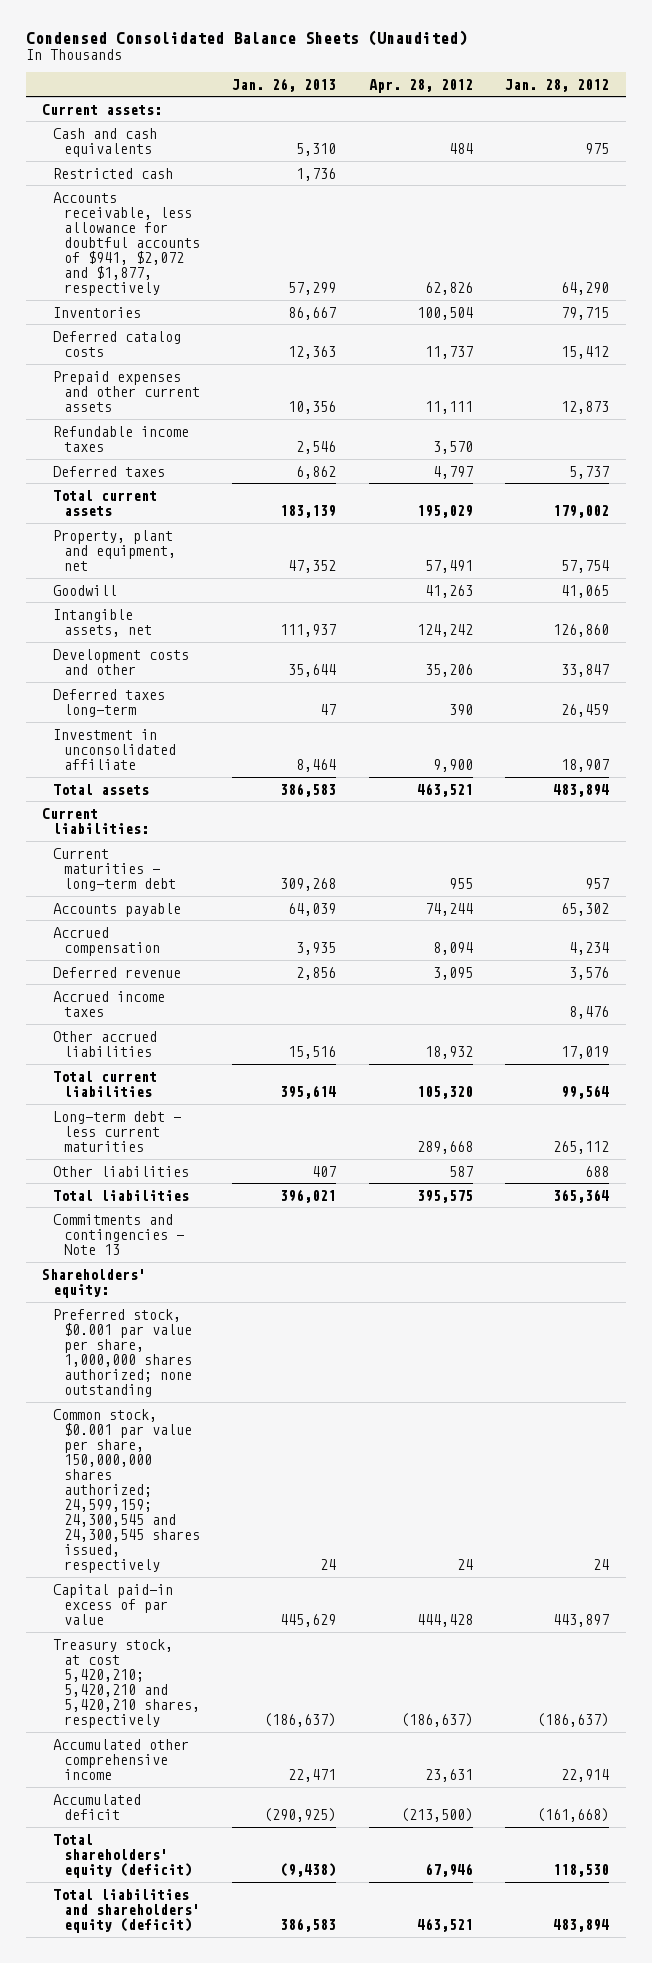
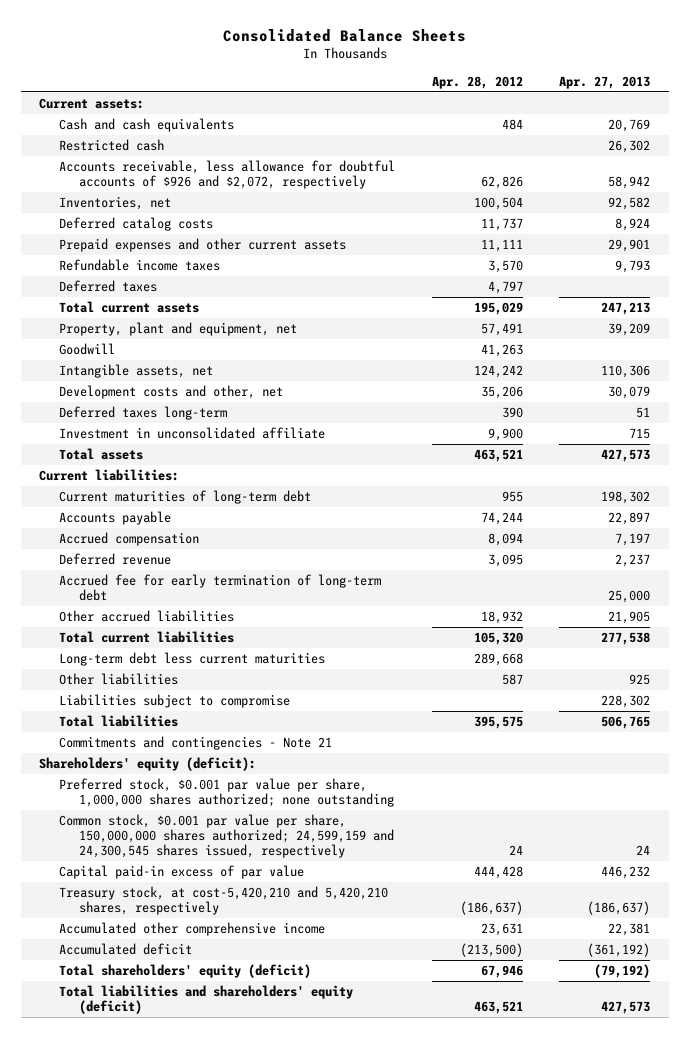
[26,30,468,47] Condensed Consolidated Balance Sheets (Unaudited) -> [222,28,466,42] Consolidated Balance Sheets
[232,77,337,92] Jan. 26, 2013 -> none
[505,78,610,92] Jan. 28, 2012 -> none
none -> [559,75,651,89] Apr. 27, 2013
[53,191,201,297] Accounts receivable, less allowance for doubtful accounts of $941, $2,072 and $1,877, respectively -> [59,159,396,190] Accounts receivable, less allowance for doubtful accounts of $926 and $2,072, respectively
[53,306,142,318] Inventories -> [59,195,172,210] Inventories, net
[53,648,190,675] Development costs and other -> [59,384,284,399] Development costs and other, net
[53,847,177,891] Current maturities - long-term debt -> [59,489,312,504] Current maturities of long-term debt
[53,990,166,1017] Accrued income taxes -> none
none -> [59,573,382,602] Accrued fee for early termination of long-term debt
[53,1110,182,1152] Long-term debt - less current maturities -> [59,651,326,666] Long-term debt less current maturities
none -> [59,693,291,708] Liabilities subject to compromise
[53,1213,185,1255] Commitments and contingencies - Note 13 -> [59,735,333,750] Commitments and contingencies - Note 21
[42,1268,147,1298] Shareholders' equity: -> [38,756,256,771] Shareholders' equity (deficit):
[53,1408,201,1574] Common stock, $0.001 par value per share, 150,000,000 shares authorized; 24,599,159; 24,300,545 and 24,300,545 shares issued, respectively -> [59,813,395,859] Common stock, $0.001 par value per share, 150,000,000 shares authorized; 24,599,159 and 24,300,545 shares issued, respectively
[53,1638,201,1729] Treasury stock, at cost 5,420,210; 5,420,210 and 5,420,210 shares, respectively -> [59,885,389,916] Treasury stock, at cost-5,420,210 and 5,420,210 shares, respectively

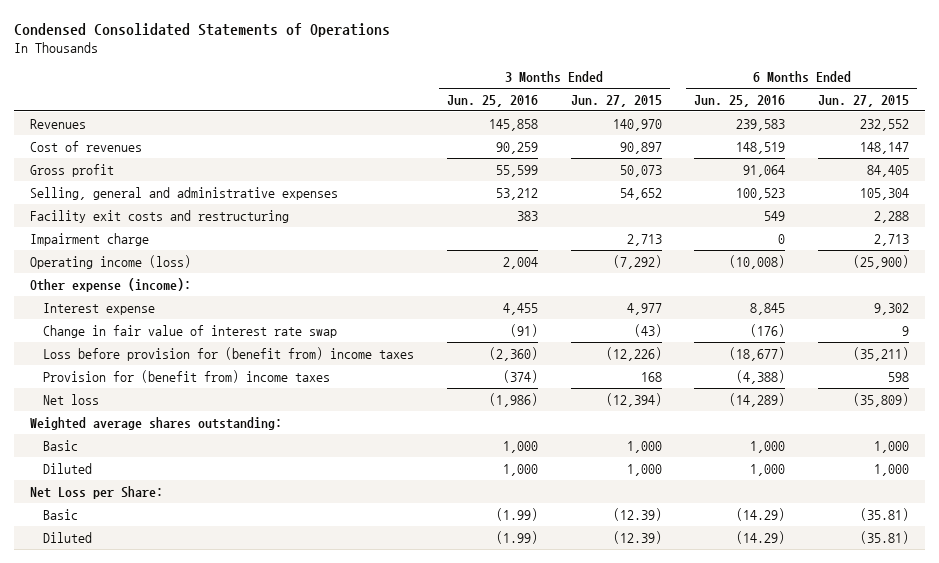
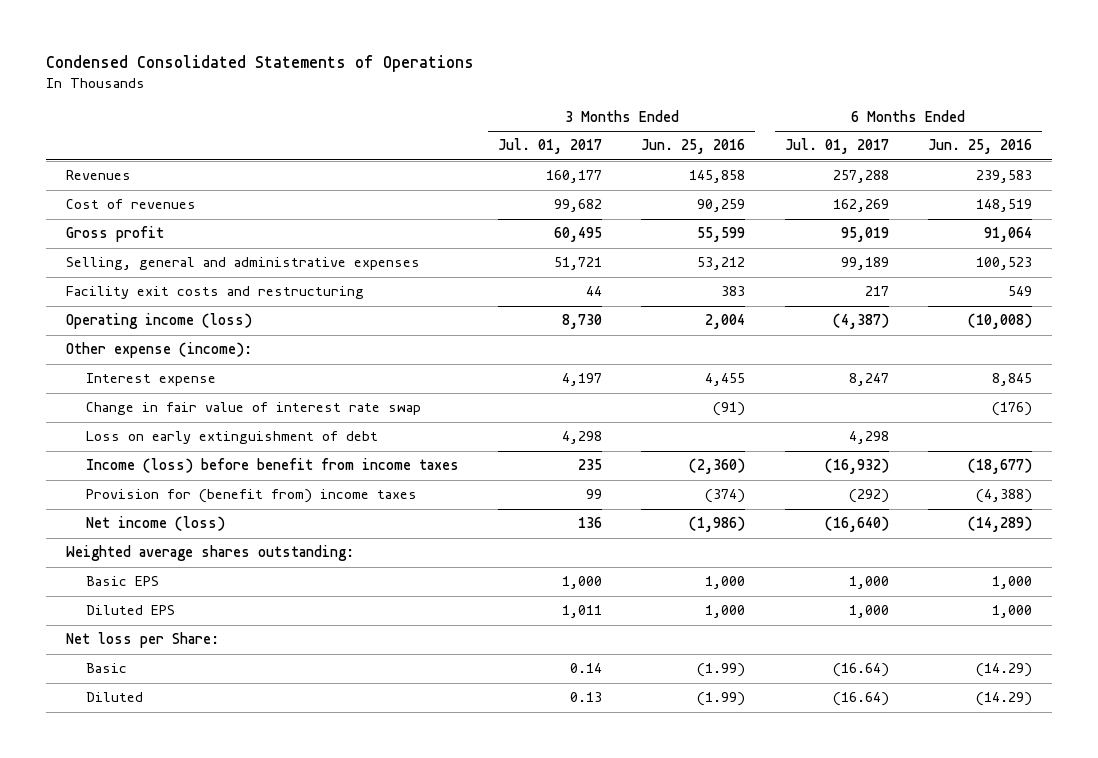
[570,94,662,107] Jun. 27, 2015 -> none
[817,94,909,107] Jun. 27, 2015 -> none
none -> [498,138,603,155] Jul. 01, 2017
none -> [784,138,889,155] Jul. 01, 2017
[29,232,149,246] Impairment charge -> none
none -> [85,431,378,445] Loss on early extinguishment of debt
[43,346,415,361] Loss before provision for (benefit from) income taxes -> [85,458,459,474] Income (loss) before benefit from income taxes
[43,393,100,405] Net loss -> [85,516,225,532] Net income (loss)
[43,439,79,451] Basic -> [85,576,159,587] Basic EPS
[43,462,93,474] Diluted -> [85,605,175,616] Diluted EPS
[29,485,163,499] Net Loss per Share: -> [65,632,219,649] Net loss per Share:

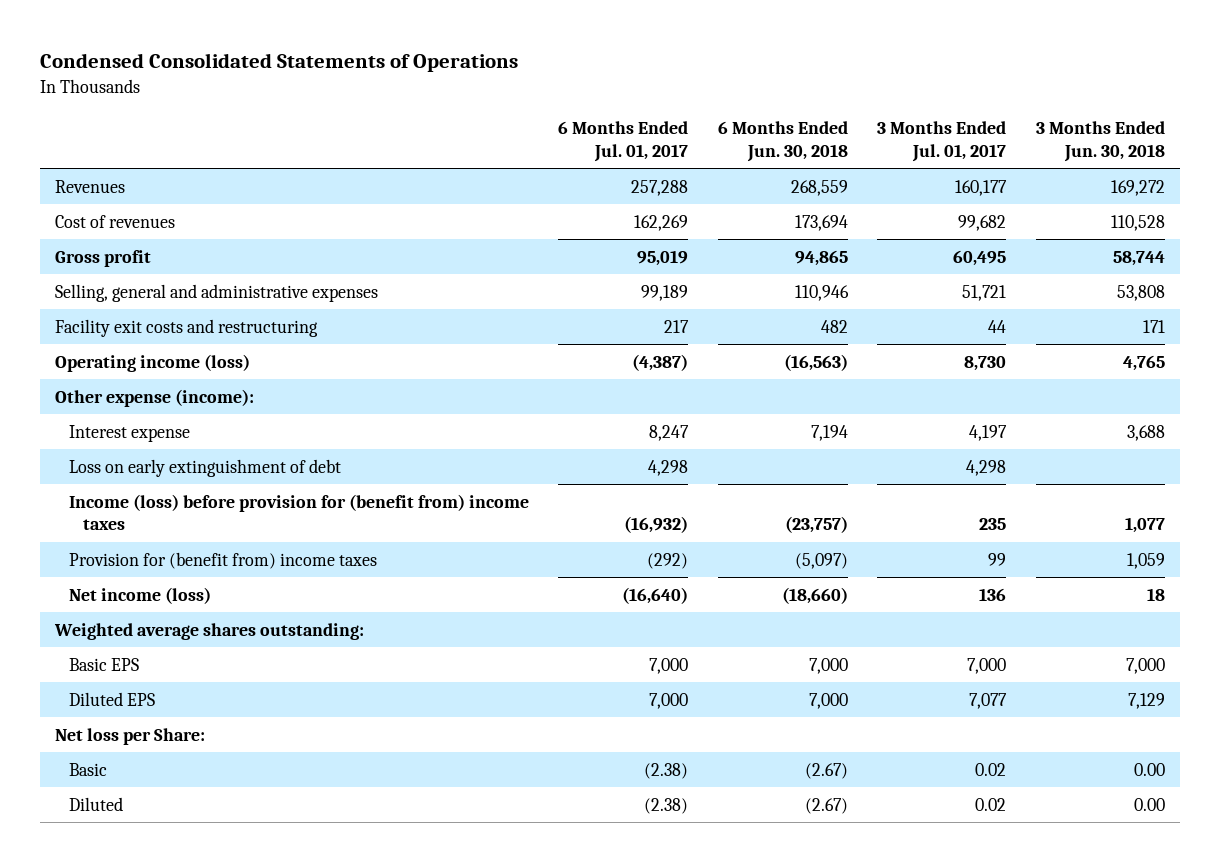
[641,139,746,155] Jun. 25, 2016 -> none
[928,139,1033,155] Jun. 25, 2016 -> none
none -> [717,121,848,163] 6 Months Ended Jun. 30, 2018
none -> [1036,121,1166,163] 3 Months Ended Jun. 30, 2018
[85,402,421,416] Change in fair value of interest rate swap -> none
[85,458,459,474] Income (loss) before benefit from income taxes -> [68,493,529,531] Income (loss) before provision for (benefit from) income taxes
[562,576,603,590] 1,000 -> [967,657,1007,674] 7,000
[848,576,889,590] 1,000 -> [649,657,689,674] 7,000
[562,605,603,619] 1,011 -> [969,692,1008,709] 7,077
[848,605,889,619] 1,000 -> [649,692,689,709] 7,000
[570,663,603,674] 0.14 -> [975,762,1007,776] 0.02
[832,663,889,678] (16.64) -> [644,762,689,779] (2.38)
[570,692,603,703] 0.13 -> [975,797,1007,811] 0.02
[832,692,889,707] (16.64) -> [644,797,689,814] (2.38)

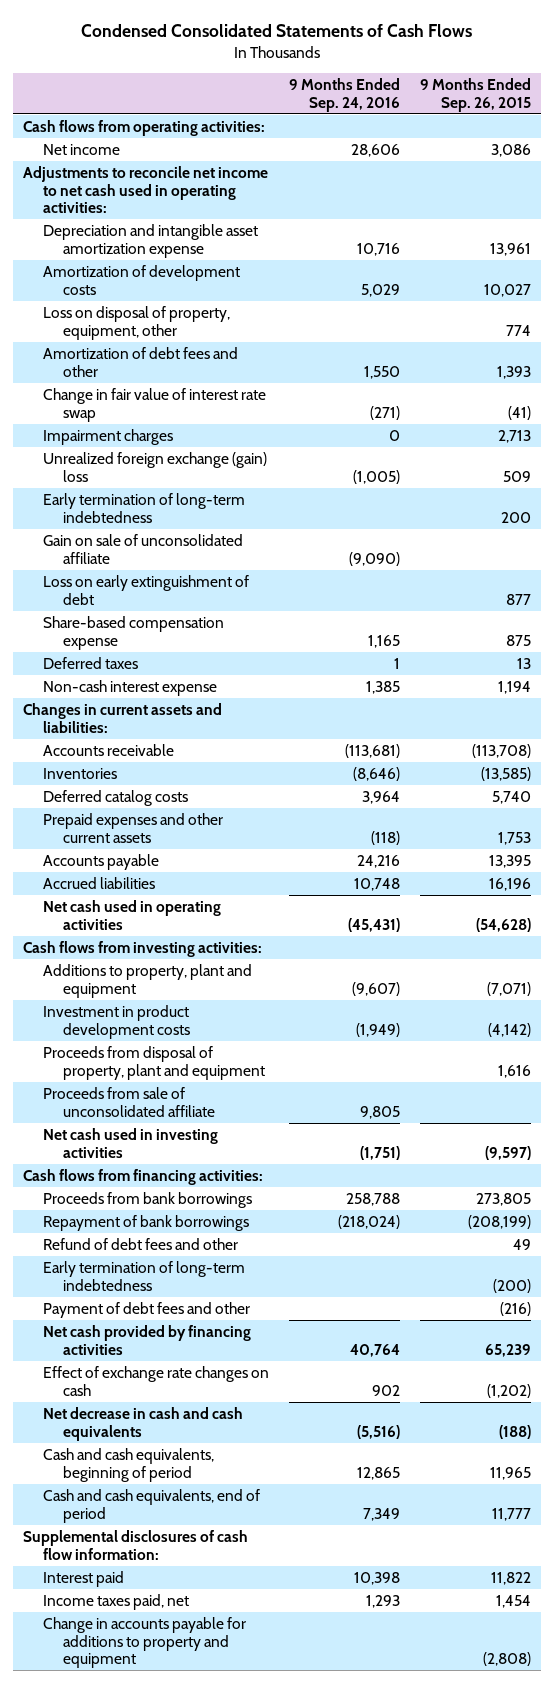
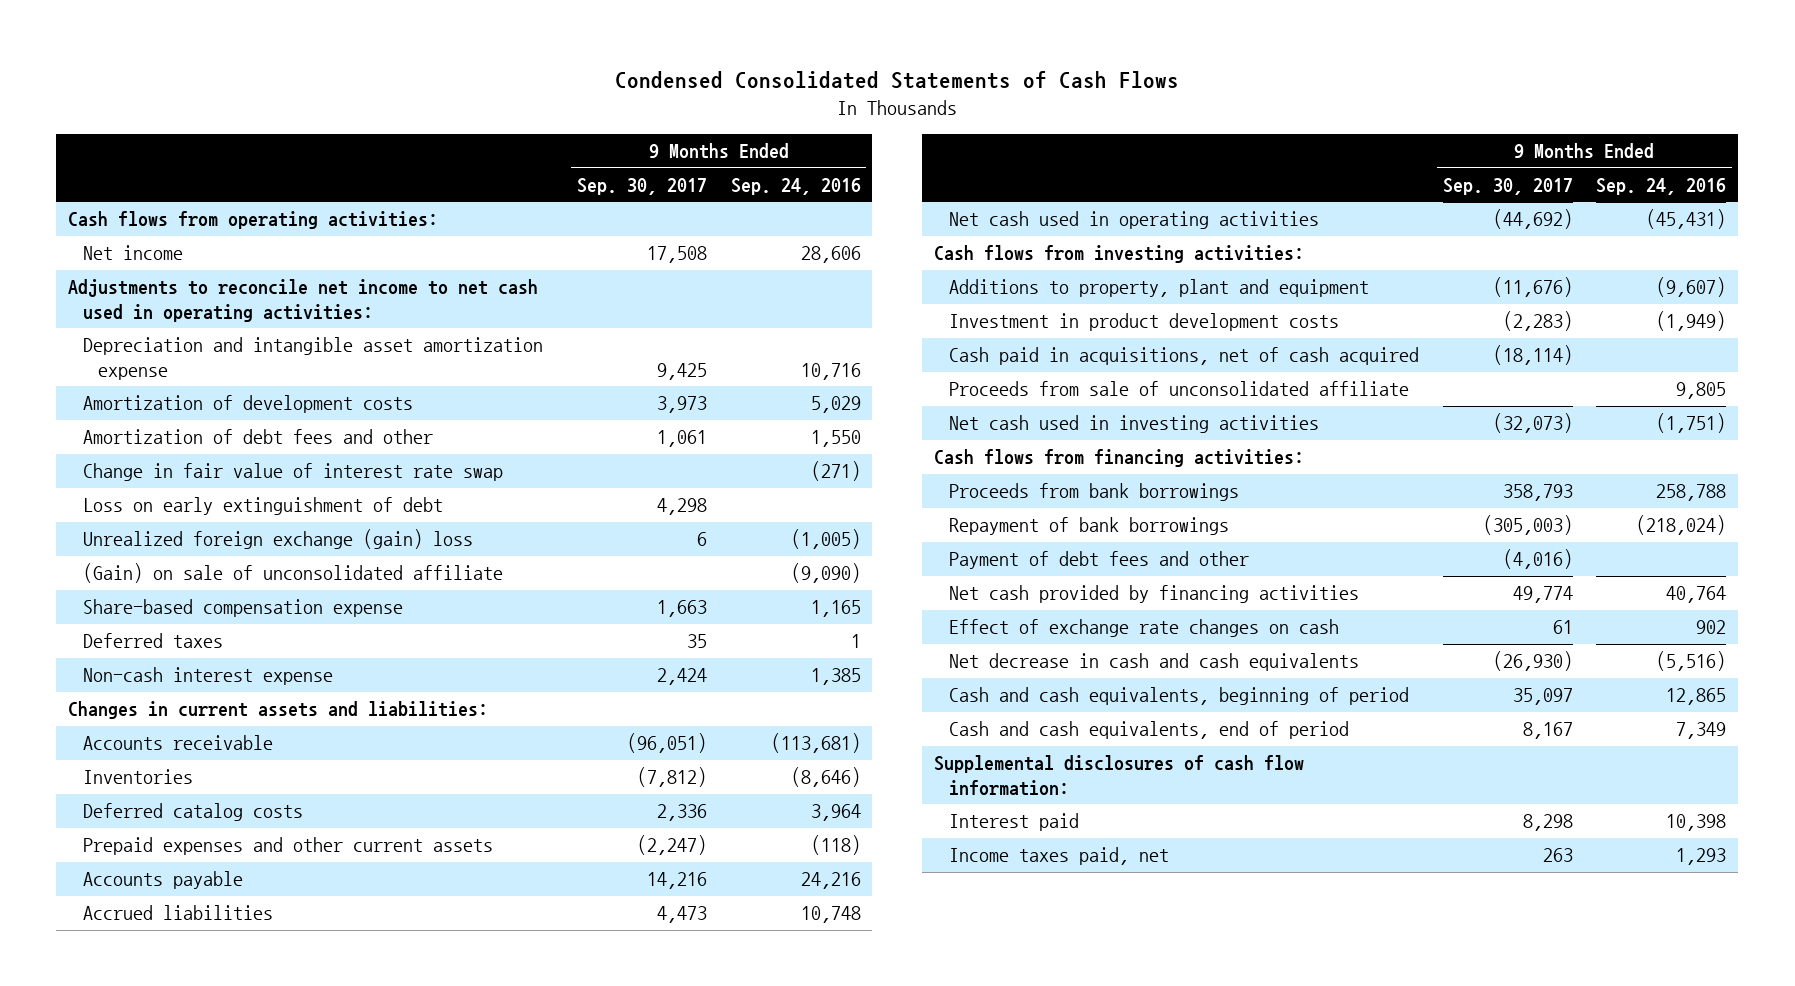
[420,77,532,112] 9 Months Ended Sep. 26, 2015 -> none
none -> [576,177,707,195] Sep. 30, 2017
[43,305,231,340] Loss on disposal of property, equipment, other -> none
[43,428,174,445] Impairment charges -> none
[43,492,246,523] Early termination of long-term indebtedness -> none
[43,533,244,564] Gain on sale of unconsolidated affiliate -> none
[43,451,268,482] Unrealized foreign exchange (gain) loss -> [83,529,474,550] Unrealized foreign exchange (gain) loss
none -> [83,563,504,584] (Gain) on sale of unconsolidated affiliate
[43,1045,266,1080] Proceeds from disposal of property, plant and equipment -> none
none -> [948,347,1419,366] Cash paid in acquisitions, net of cash acquired
[43,1237,239,1250] Refund of debt fees and other -> none
[43,1260,246,1291] Early termination of long-term indebtedness -> none
[43,1616,247,1669] Change in accounts payable for additions to property and equipment -> none

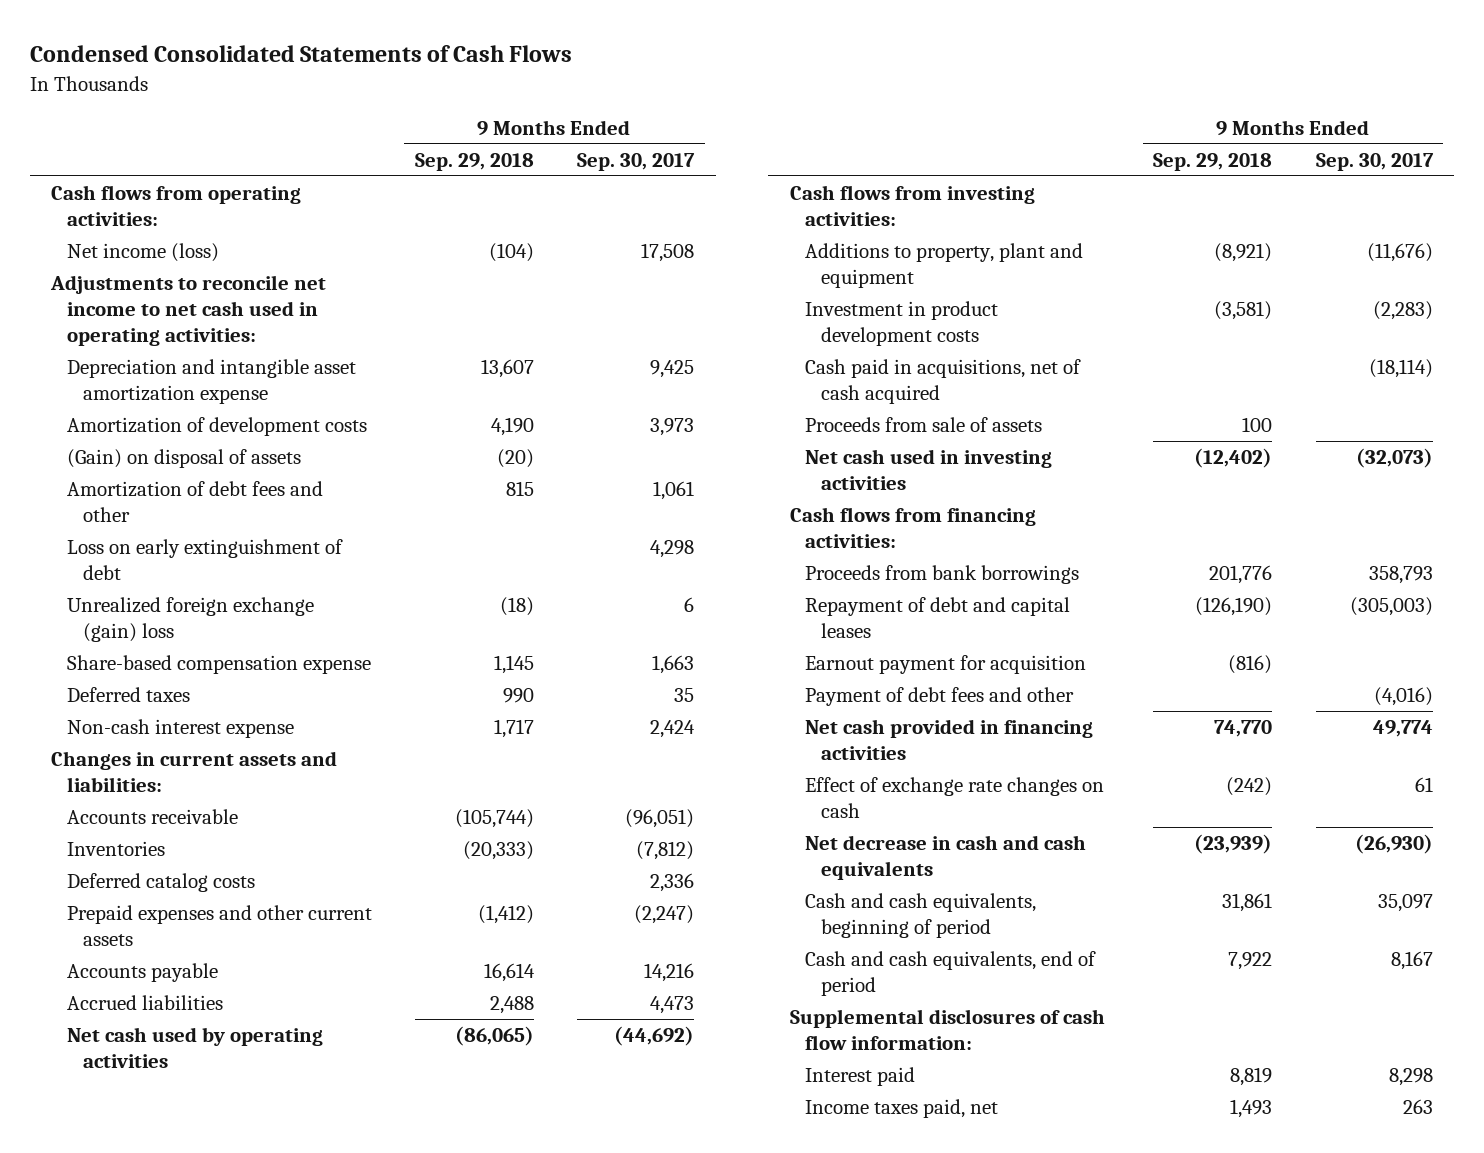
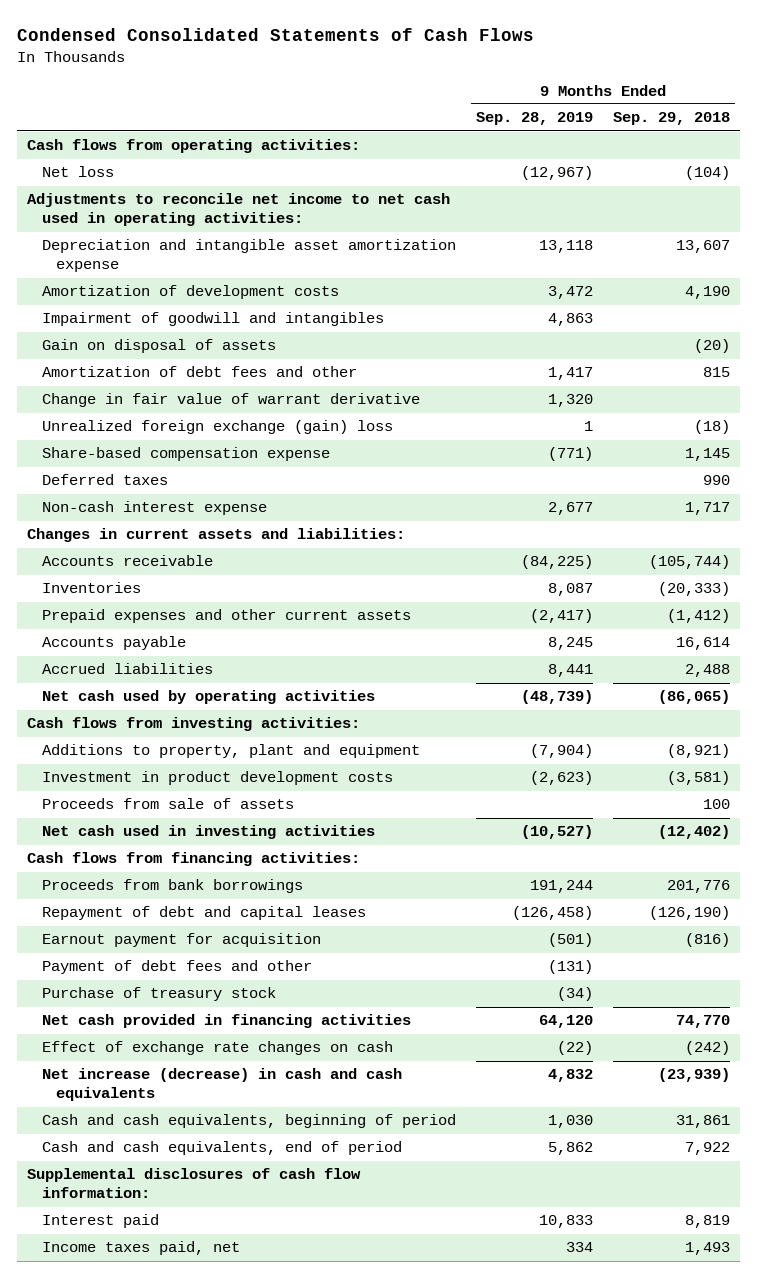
[577,153,696,172] Sep. 30, 2017 -> none
none -> [475,112,593,126] Sep. 28, 2019
[66,243,219,263] Net income (loss) -> [41,166,114,178] Net loss
none -> [41,312,384,327] Impairment of goodwill and intangibles
[66,449,301,469] (Gain) on disposal of assets -> [41,339,276,354] Gain on disposal of assets
[66,539,343,581] Loss on early extinguishment of debt -> none
none -> [41,393,420,408] Change in fair value of warrant derivative
[66,873,255,893] Deferred catalog costs -> none
[805,359,1082,405] Cash paid in acquisitions, net of cash acquired -> none
none -> [41,987,276,1002] Purchase of treasury stock
[805,835,1087,881] Net decrease in cash and cash equivalents -> [41,1068,402,1102] Net increase (decrease) in cash and cash equivalents

